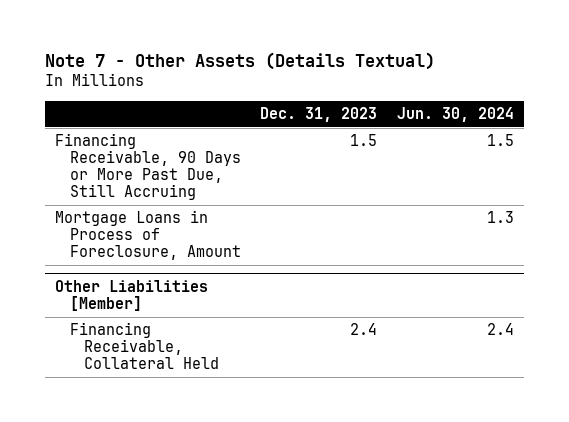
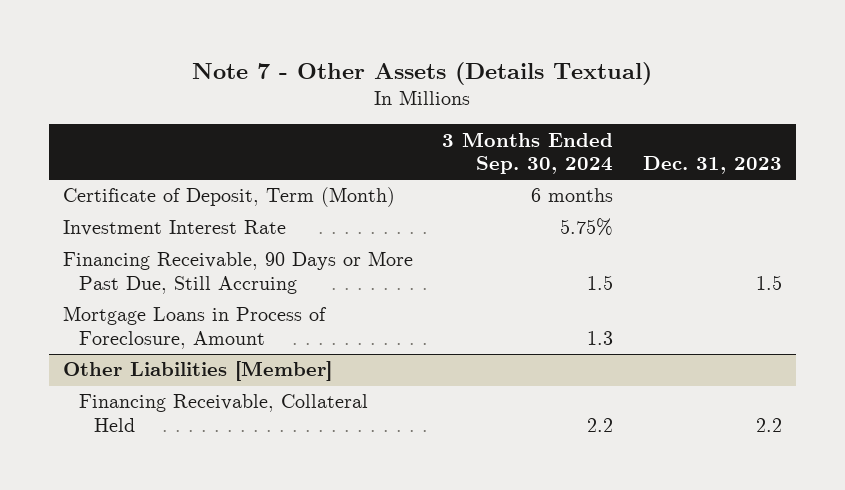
[397,106,515,122] Jun. 30, 2024 -> none
none -> [442,131,614,175] 3 Months Ended Sep. 30, 2024
none -> [63,187,396,208] Certificate of Deposit, Term (Month)
none -> [63,220,287,237] Investment Interest Rate
[350,323,378,336] 2.4 -> [755,417,782,432] 2.2

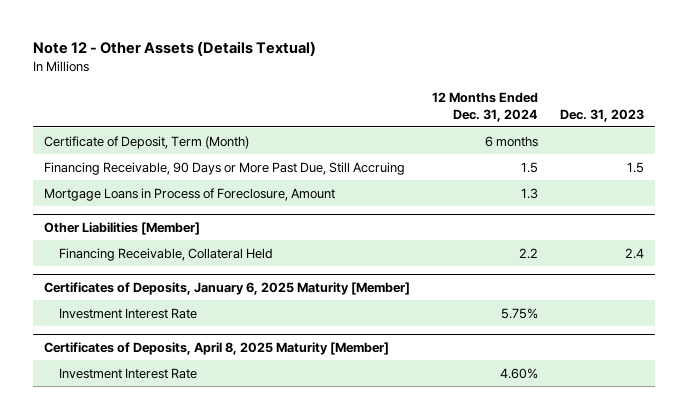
[192,61,653,85] Note 7 - Other Assets (Details Textual) -> [32,41,316,57] Note 12 - Other Assets (Details Textual)
[442,131,614,175] 3 Months Ended Sep. 30, 2024 -> none
none -> [431,91,538,122] 12 Months Ended Dec. 31, 2024
[63,220,287,237] Investment Interest Rate -> none
[755,417,782,432] 2.2 -> [624,247,644,259] 2.4
none -> [43,282,410,296] Certificates of Deposits, January 6, 2025 Maturity [Member]
none -> [58,307,197,319] Investment Interest Rate
none -> [43,342,389,356] Certificates of Deposits, April 8, 2025 Maturity [Member]
none -> [58,367,197,379] Investment Interest Rate

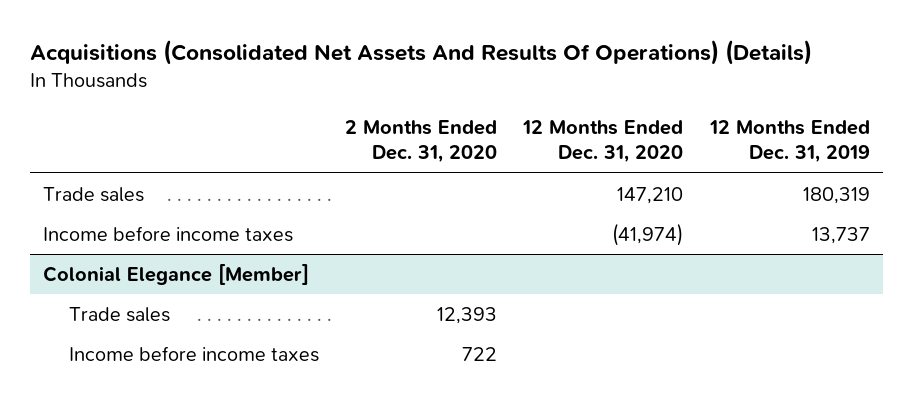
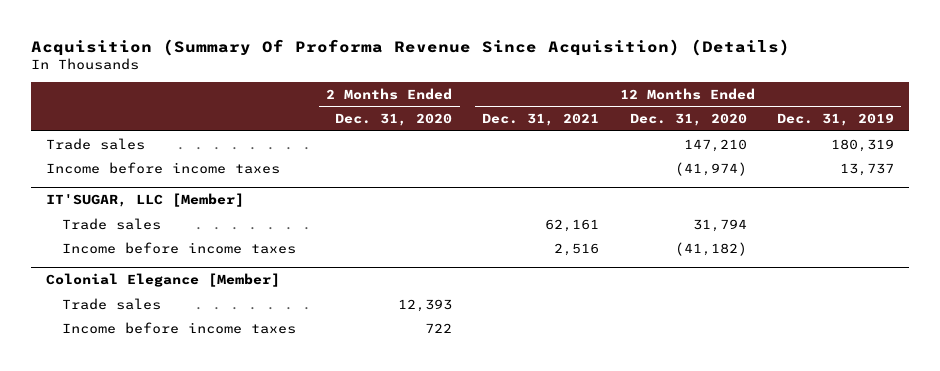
[29,40,812,66] Acquisitions (Consolidated Net Assets And Results Of Operations) (Details) -> [31,38,791,56] Acquisition (Summary Of Proforma Revenue Since Acquisition) (Details)
none -> [482,112,600,126] Dec. 31, 2021
none -> [46,193,245,208] IT'SUGAR, LLC [Member]
none -> [62,217,162,230] Trade sales
none -> [62,241,297,254] Income before income taxes

